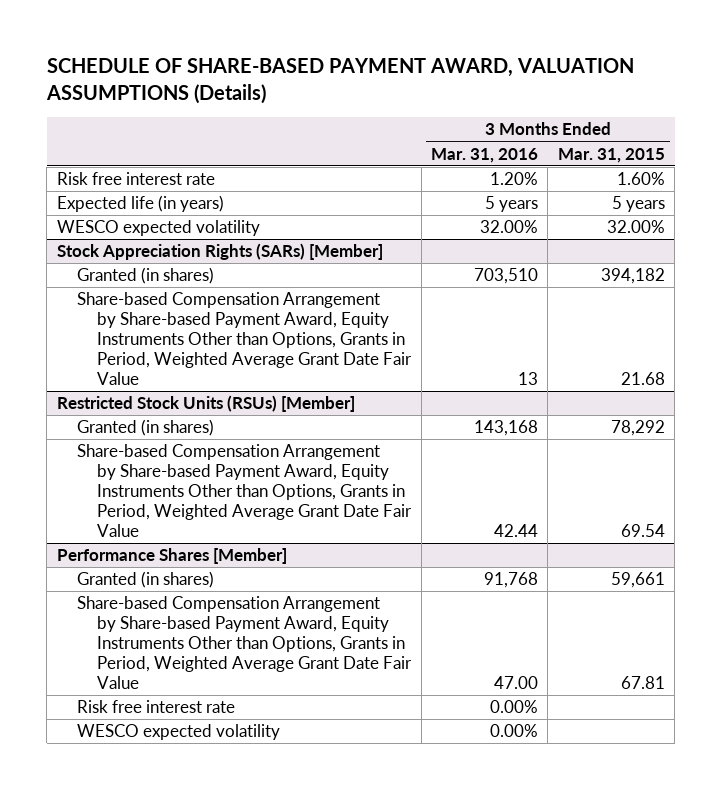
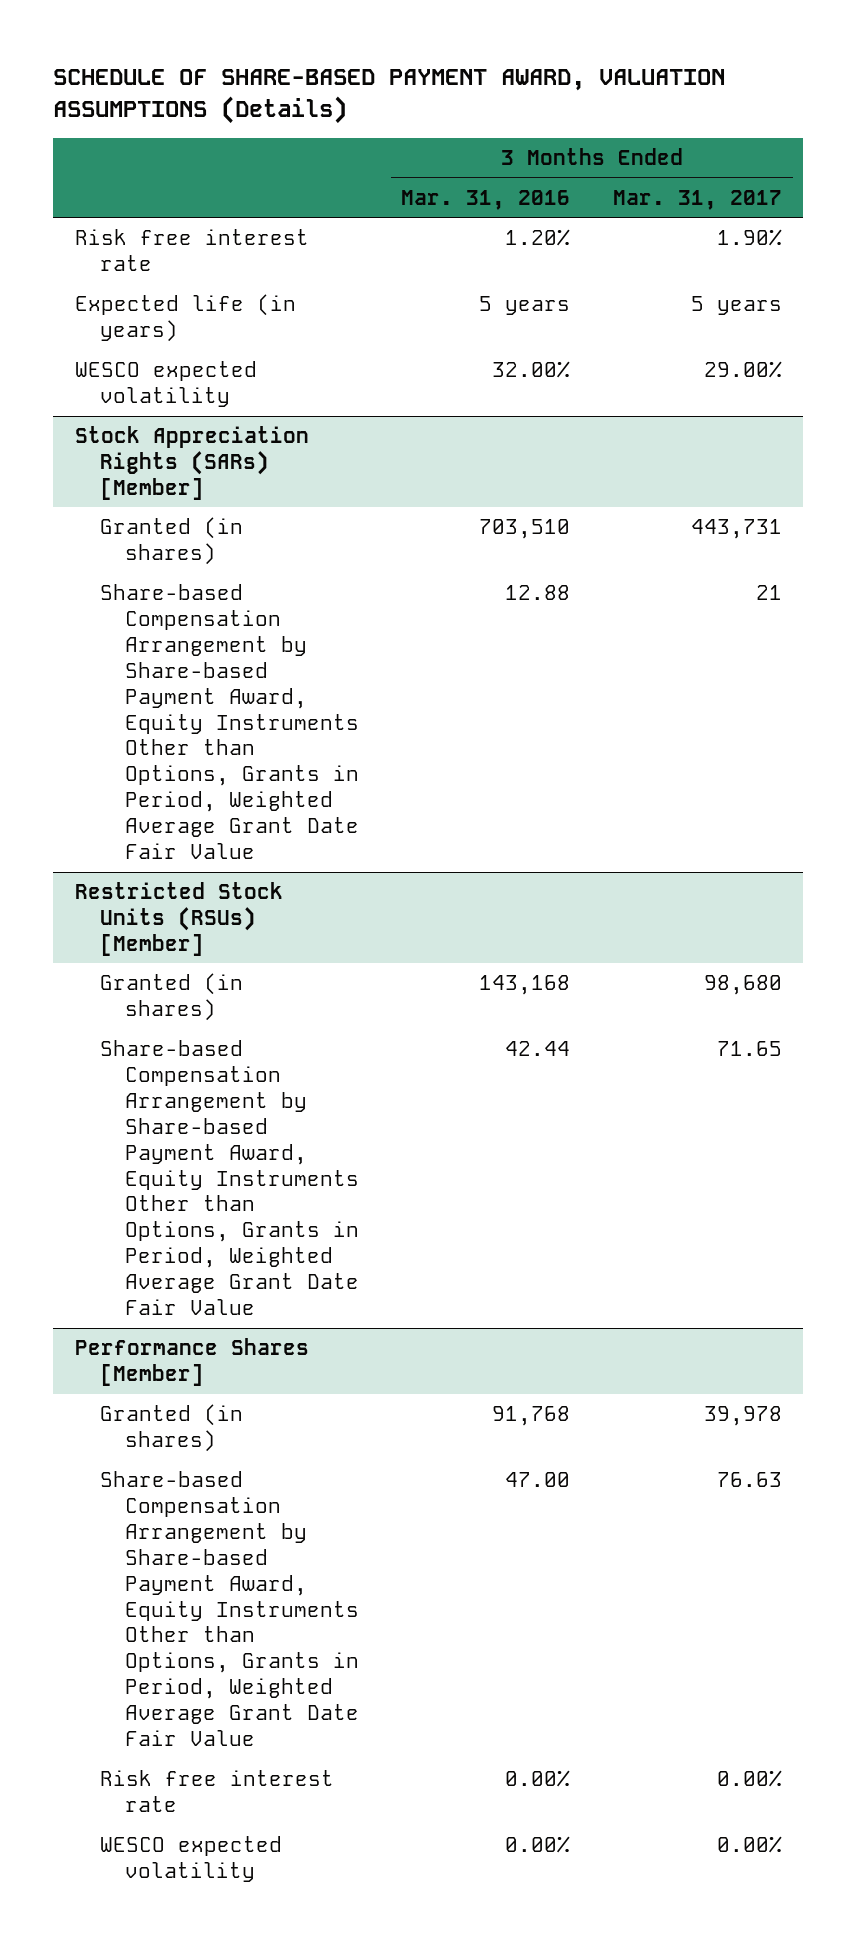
[557,147,665,163] Mar. 31, 2015 -> none
none -> [613,189,783,210] Mar. 31, 2017
[517,371,538,385] 13 -> [505,585,571,601] 12.88

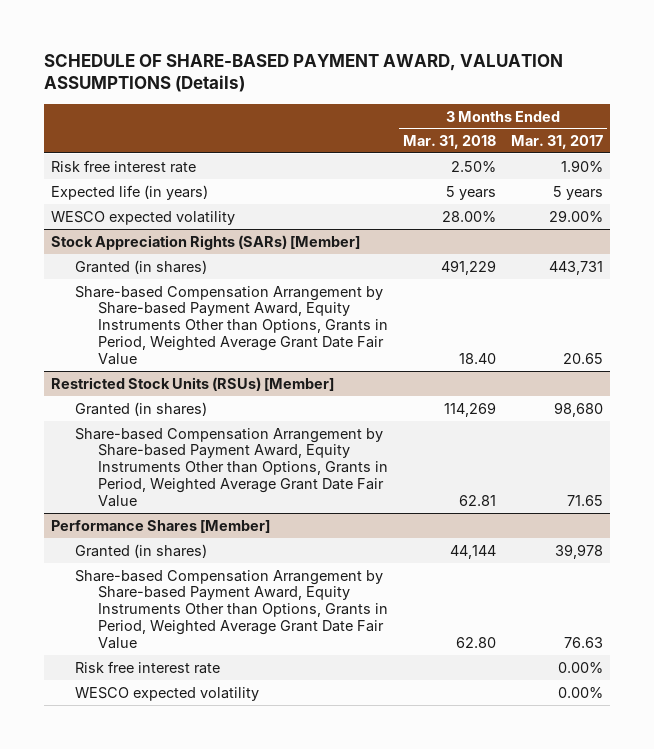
[401,189,571,210] Mar. 31, 2016 -> none
none -> [402,135,496,150] Mar. 31, 2018
[756,585,783,601] 21 -> [562,353,603,365] 20.65

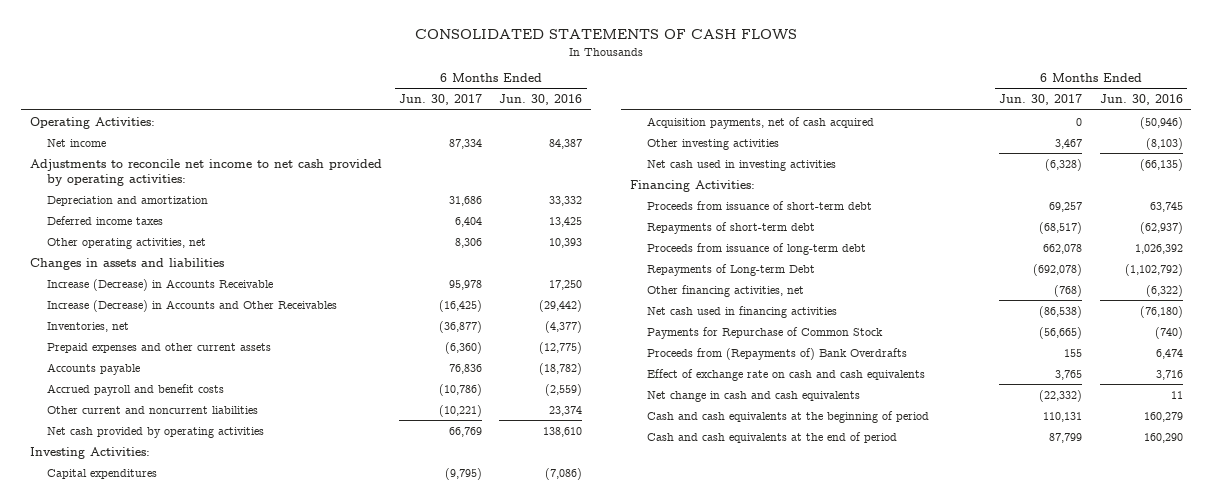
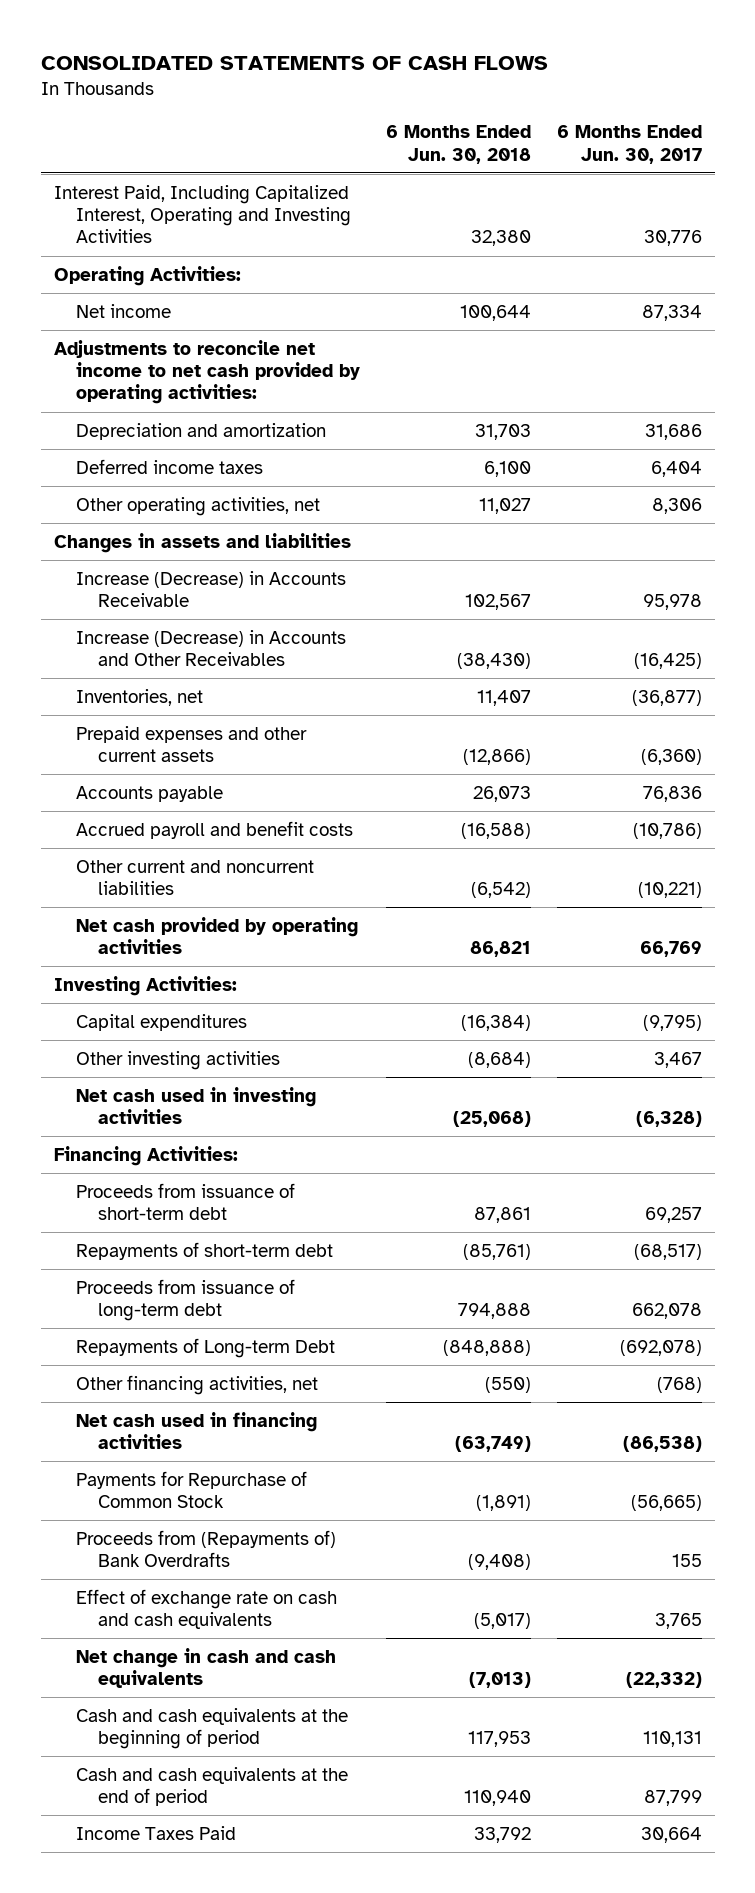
[499,94,583,106] Jun. 30, 2016 -> none
none -> [385,125,531,164] 6 Months Ended Jun. 30, 2018
none -> [53,184,351,244] Interest Paid, Including Capitalized Interest, Operating and Investing Activities
[646,116,874,129] Acquisition payments, net of cash acquired -> none
none -> [75,1825,236,1840] Income Taxes Paid

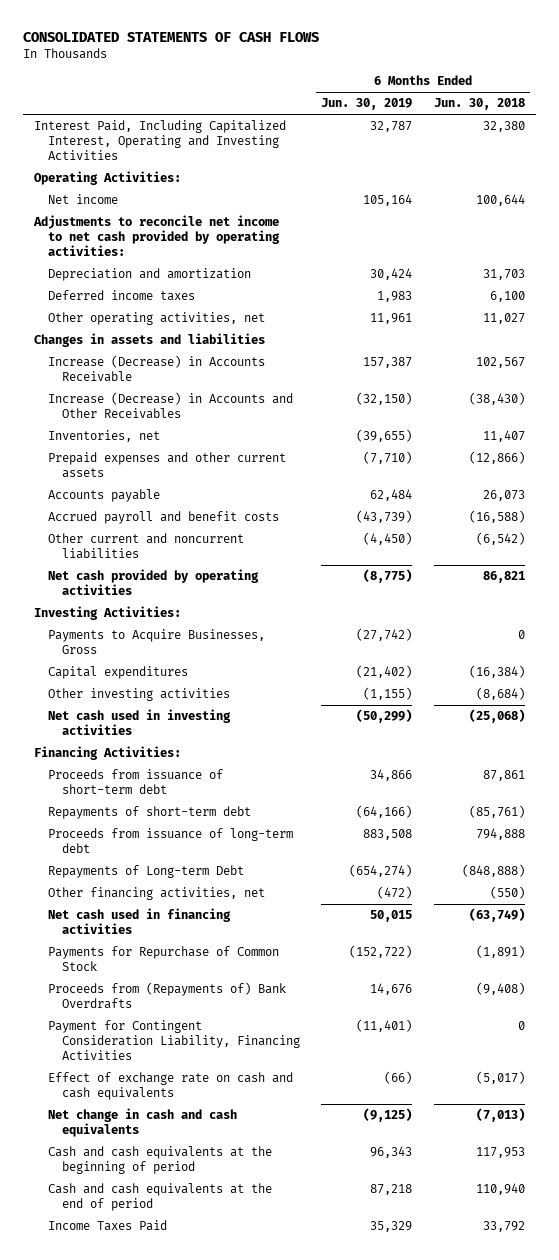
[556,125,702,164] 6 Months Ended Jun. 30, 2017 -> none
none -> [321,98,413,111] Jun. 30, 2019
none -> [47,629,265,655] Payments to Acquire Businesses, Gross
none -> [47,1020,300,1060] Payment for Contingent Consideration Liability, Financing Activities

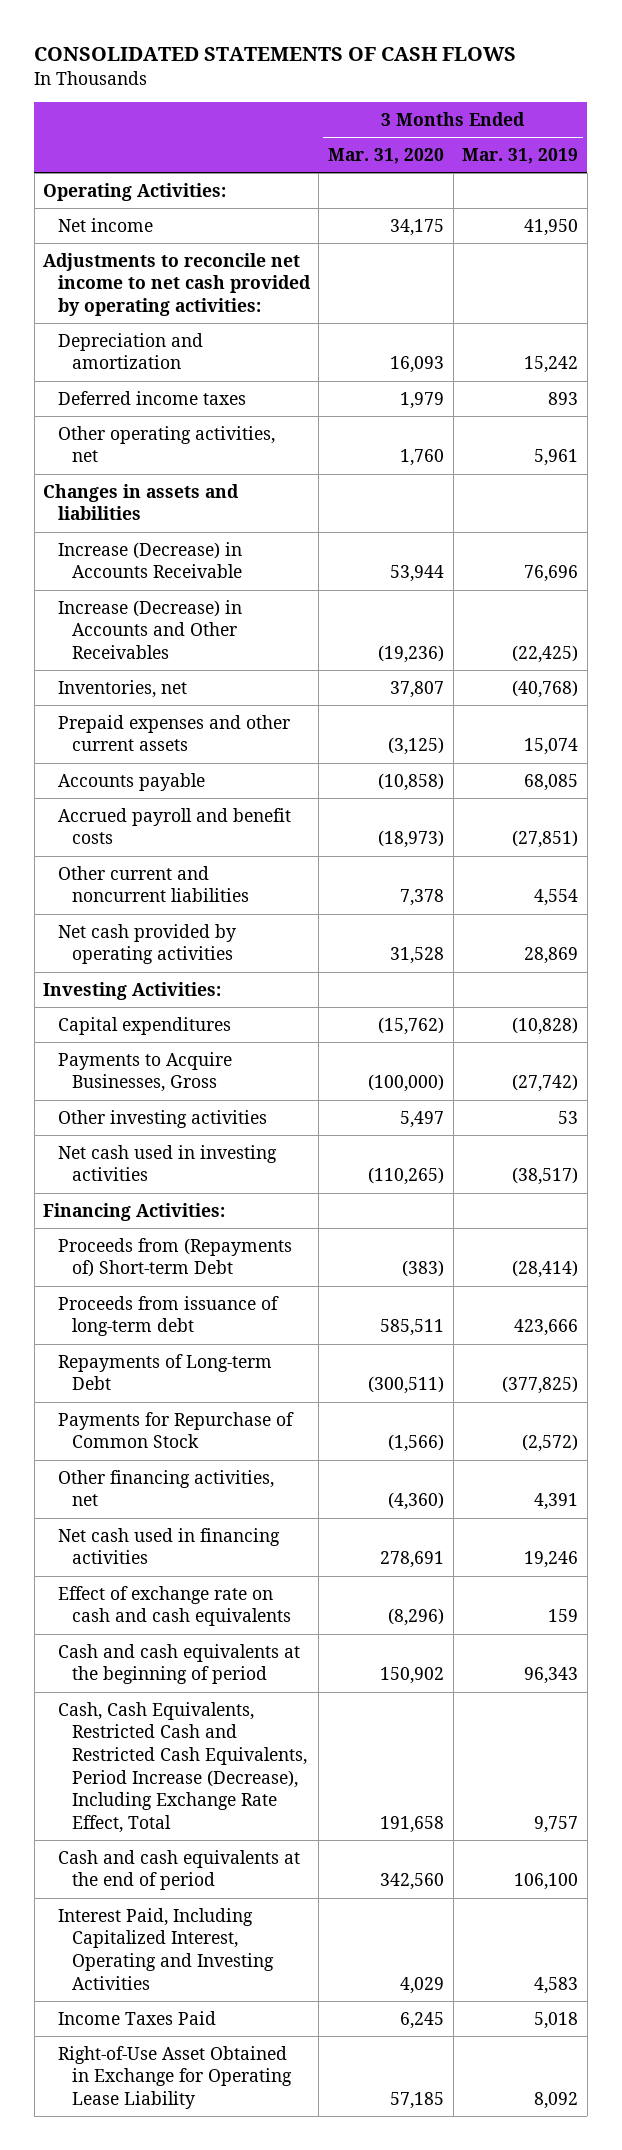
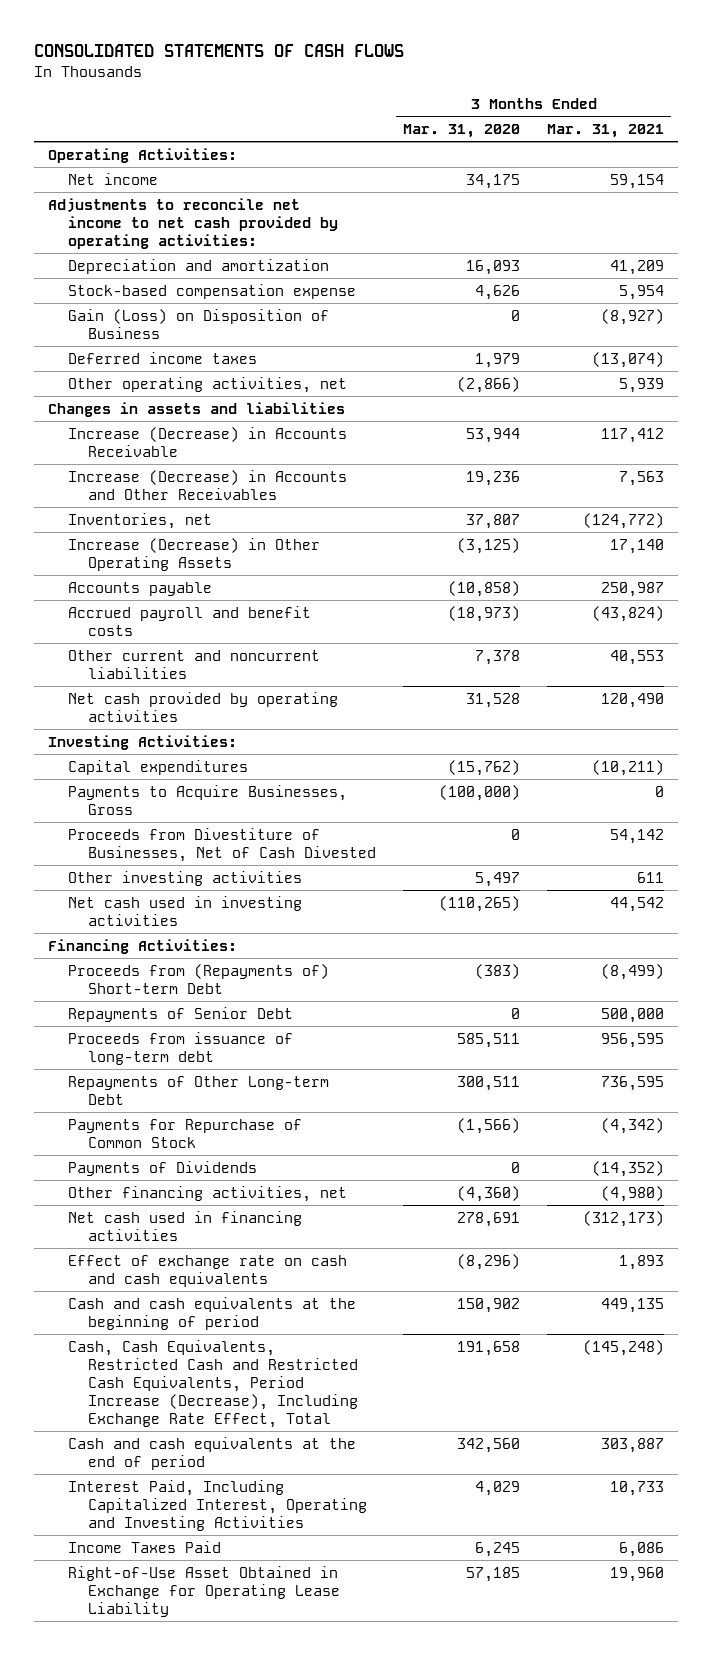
[462,147,579,164] Mar. 31, 2019 -> none
none -> [547,124,665,139] Mar. 31, 2021
none -> [67,283,356,299] Stock-based compensation expense
none -> [67,308,329,339] Gain (Loss) on Disposition of Business
[400,449,445,467] 1,760 -> [457,376,521,393] (2,866)
[378,645,445,664] (19,236) -> [466,470,521,486] 19,236
[57,714,290,752] Prepaid expenses and other current assets -> [67,537,320,571] Increase (Decrease) in Other Operating Assets
none -> [67,827,376,862] Proceeds from Divestiture of Businesses, Net of Cash Divested
none -> [67,1006,293,1022] Repayments of Senior Debt
[57,1353,272,1391] Repayments of Long-term Debt -> [67,1075,329,1105] Repayments of Other Long-term Debt
[368,1376,445,1395] (300,511) -> [457,1075,521,1091] 300,511
none -> [67,1160,257,1176] Payments of Dividends

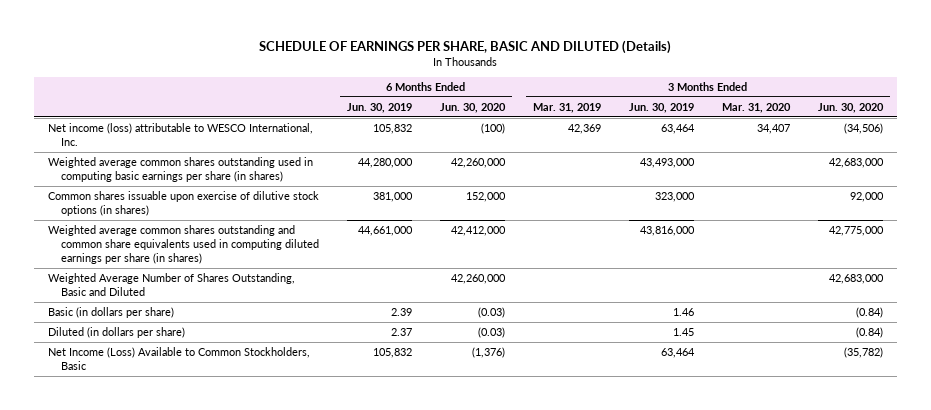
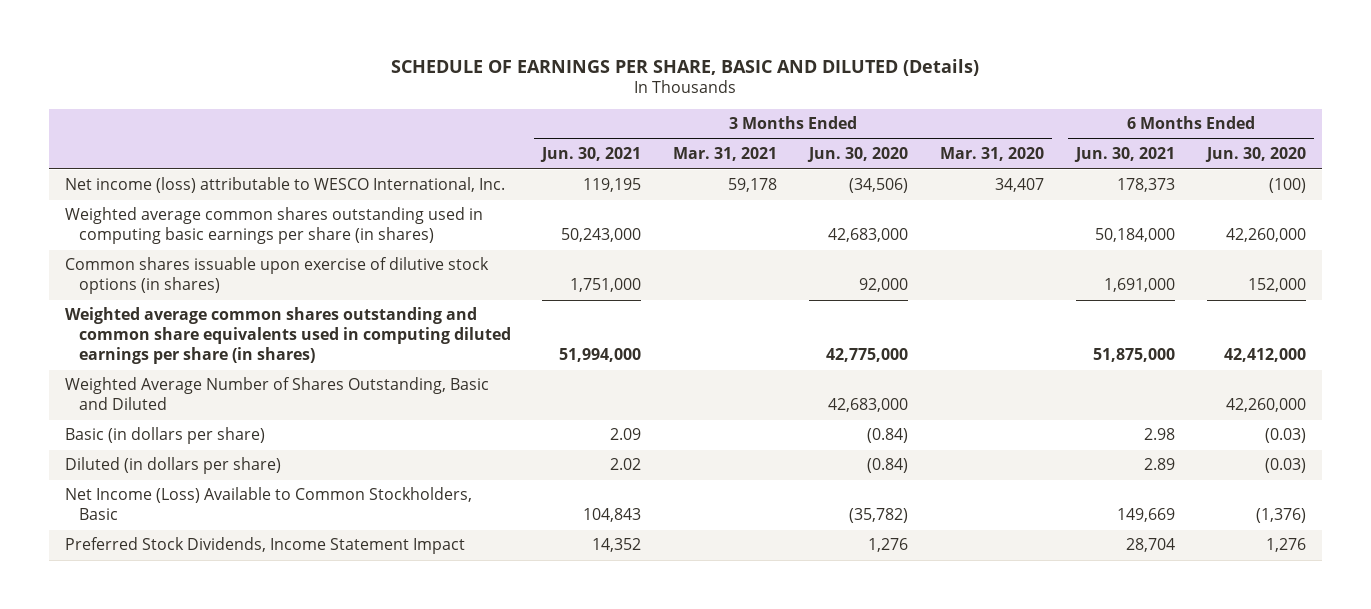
[346,102,412,113] Jun. 30, 2019 -> none
[533,102,602,113] Mar. 31, 2019 -> none
[629,102,695,113] Jun. 30, 2019 -> none
none -> [540,147,642,163] Jun. 30, 2021
none -> [673,147,778,162] Mar. 31, 2021
none -> [1074,147,1176,163] Jun. 30, 2021
none -> [64,537,465,555] Preferred Stock Dividends, Income Statement Impact

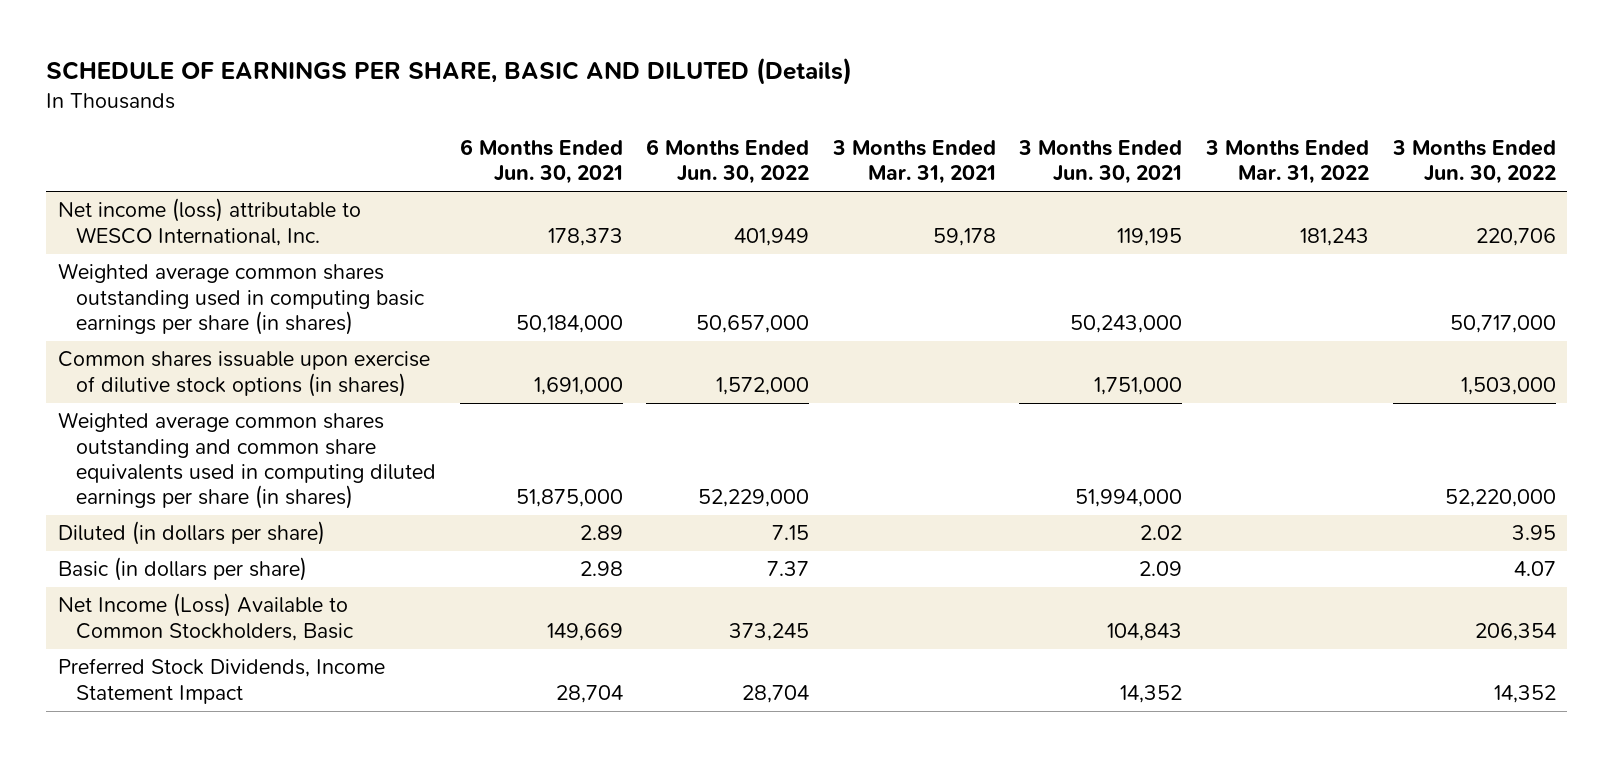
[807,147,909,163] Jun. 30, 2020 -> none
[940,147,1045,162] Mar. 31, 2020 -> none
[1204,147,1306,163] Jun. 30, 2020 -> none
none -> [646,139,810,185] 6 Months Ended Jun. 30, 2022
none -> [1204,140,1369,185] 3 Months Ended Mar. 31, 2022
none -> [1391,140,1556,185] 3 Months Ended Jun. 30, 2022
[64,377,489,411] Weighted Average Number of Shares Outstanding, Basic and Diluted -> none
[64,427,265,445] Basic (in dollars per share) -> [57,557,307,582] Basic (in dollars per share)

